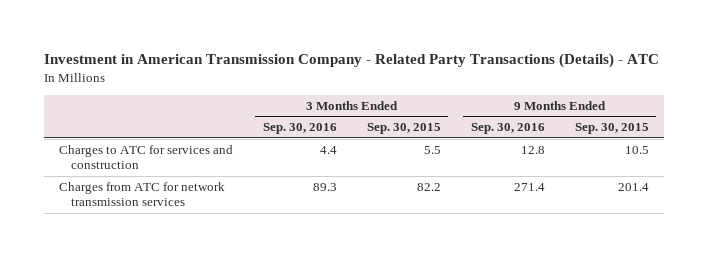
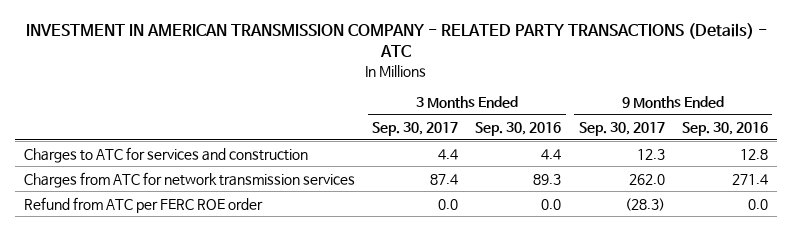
[43,52,659,68] Investment in American Transmission Company - Related Party Transactions (Details) - ATC -> [25,23,767,58] INVESTMENT IN AMERICAN TRANSMISSION COMPANY - RELATED PARTY TRANSACTIONS (Details) - ATC
[366,123,441,135] Sep. 30, 2015 -> none
[574,123,649,135] Sep. 30, 2015 -> none
none -> [371,122,458,137] Sep. 30, 2017
none -> [578,122,665,137] Sep. 30, 2017
none -> [23,196,263,213] Refund from ATC per FERC ROE order

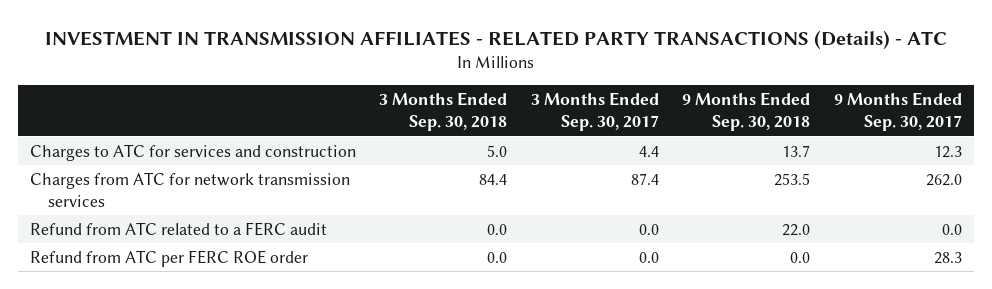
[25,23,767,58] INVESTMENT IN AMERICAN TRANSMISSION COMPANY - RELATED PARTY TRANSACTIONS (Details) - ATC -> [44,29,947,50] INVESTMENT IN TRANSMISSION AFFILIATES - RELATED PARTY TRANSACTIONS (Details) - ATC
[475,122,562,137] Sep. 30, 2016 -> none
[681,122,768,137] Sep. 30, 2016 -> none
none -> [379,92,508,132] 3 Months Ended Sep. 30, 2018
none -> [682,92,811,132] 9 Months Ended Sep. 30, 2018
none -> [29,221,327,236] Refund from ATC related to a FERC audit
[624,197,665,211] (28.3) -> [934,251,963,264] 28.3

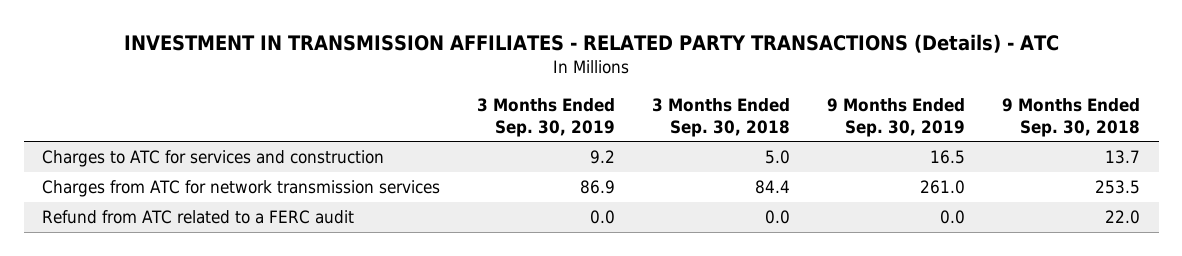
[530,92,659,132] 3 Months Ended Sep. 30, 2017 -> none
[834,92,963,132] 9 Months Ended Sep. 30, 2017 -> none
none -> [477,97,616,137] 3 Months Ended Sep. 30, 2019
none -> [827,97,966,137] 9 Months Ended Sep. 30, 2019
[29,249,308,267] Refund from ATC per FERC ROE order -> none

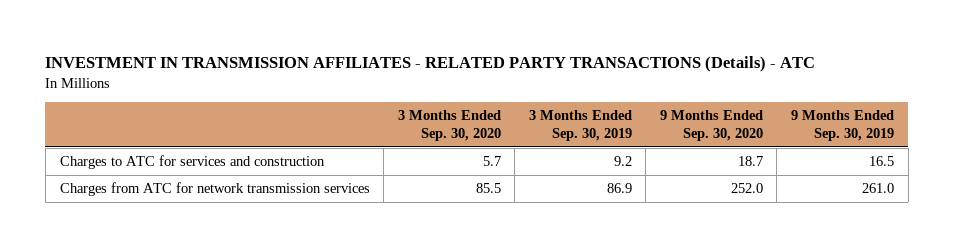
[652,97,791,137] 3 Months Ended Sep. 30, 2018 -> none
[1002,97,1141,137] 9 Months Ended Sep. 30, 2018 -> none
none -> [397,110,501,141] 3 Months Ended Sep. 30, 2020
none -> [659,110,763,141] 9 Months Ended Sep. 30, 2020
[42,210,355,225] Refund from ATC related to a FERC audit -> none

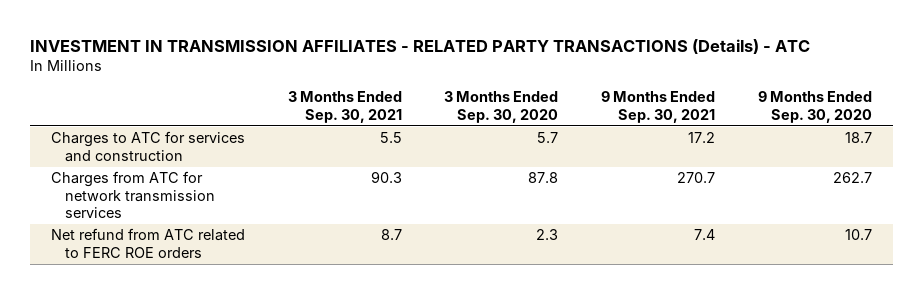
[528,110,632,141] 3 Months Ended Sep. 30, 2019 -> none
[790,110,894,141] 9 Months Ended Sep. 30, 2019 -> none
none -> [287,91,402,123] 3 Months Ended Sep. 30, 2021
none -> [601,91,716,123] 9 Months Ended Sep. 30, 2021
[475,183,501,194] 85.5 -> [528,172,559,184] 87.8
[730,183,763,194] 252.0 -> [832,172,872,184] 262.7
none -> [51,228,246,258] Net refund from ATC related to FERC ROE orders

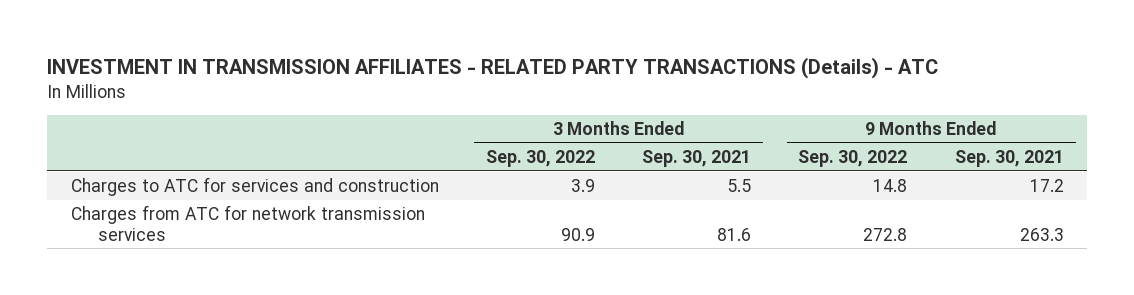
[444,91,559,123] 3 Months Ended Sep. 30, 2020 -> none
[757,91,872,123] 9 Months Ended Sep. 30, 2020 -> none
none -> [485,149,595,167] Sep. 30, 2022
none -> [798,149,908,167] Sep. 30, 2022
[51,228,246,258] Net refund from ATC related to FERC ROE orders -> none
[370,171,402,184] 90.3 -> [717,227,752,241] 81.6
[677,172,716,184] 270.7 -> [1019,227,1064,241] 263.3

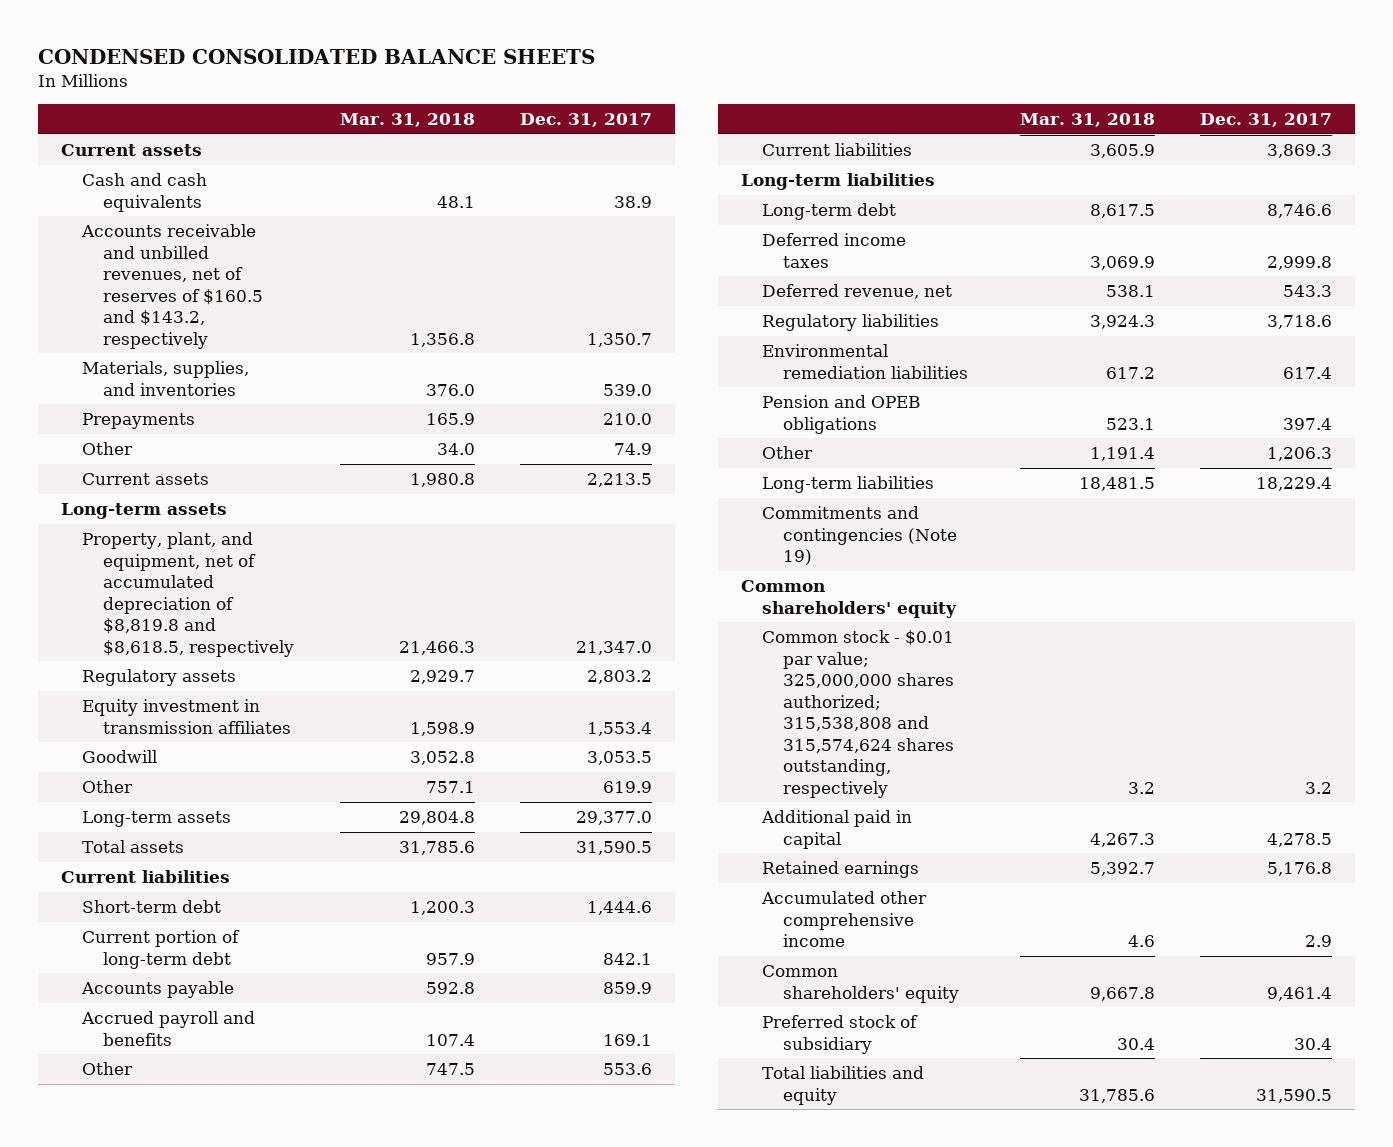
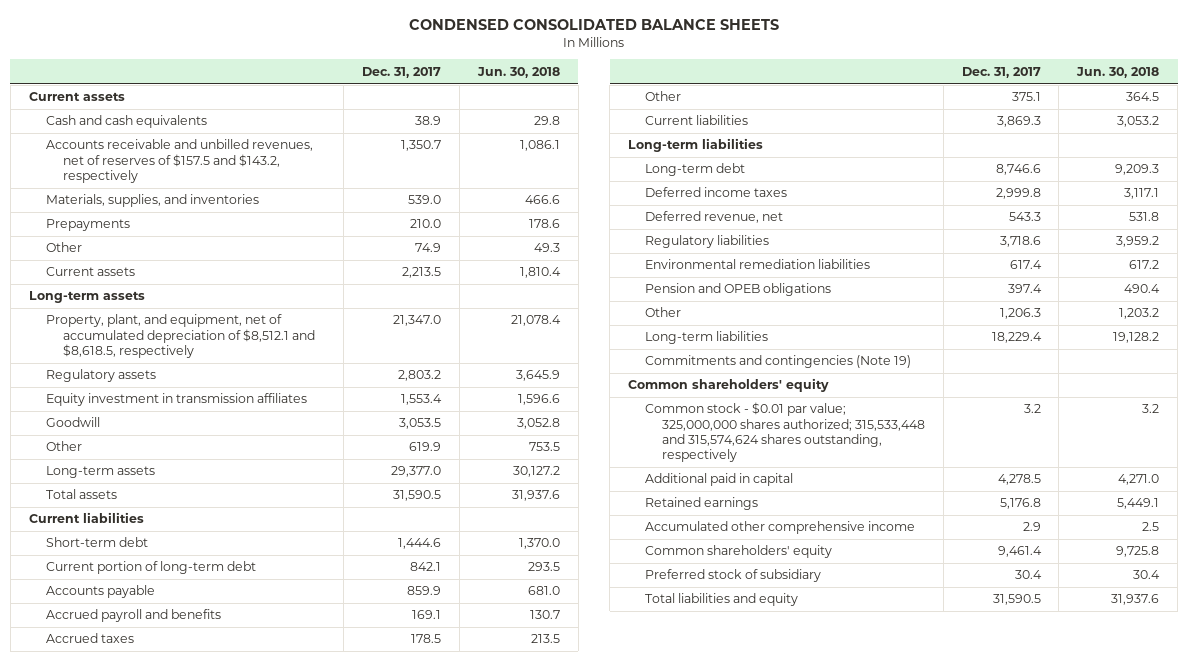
[339,113,475,128] Mar. 31, 2018 -> none
none -> [476,66,560,78] Jun. 30, 2018
[80,224,264,349] Accounts receivable and unbilled revenues, net of reserves of $160.5 and $143.2, respectively -> [45,139,313,183] Accounts receivable and unbilled revenues, net of reserves of $157.5 and $143.2, respectively
[81,532,295,657] Property, plant, and equipment, net of accumulated depreciation of $8,819.8 and $8,618.5, respectively -> [45,314,315,358] Property, plant, and equipment, net of accumulated depreciation of $8,512.1 and $8,618.5, respectively
none -> [45,633,134,644] Accrued taxes
[603,1063,653,1076] 553.6 -> [1011,92,1041,102] 375.1
[761,630,954,798] Common stock - $0.01 par value; 325,000,000 shares authorized; 315,538,808 and 315,574,624 shares outstanding, respectively -> [644,402,925,463] Common stock - $0.01 par value; 325,000,000 shares authorized; 315,533,448 and 315,574,624 shares outstanding, respectively

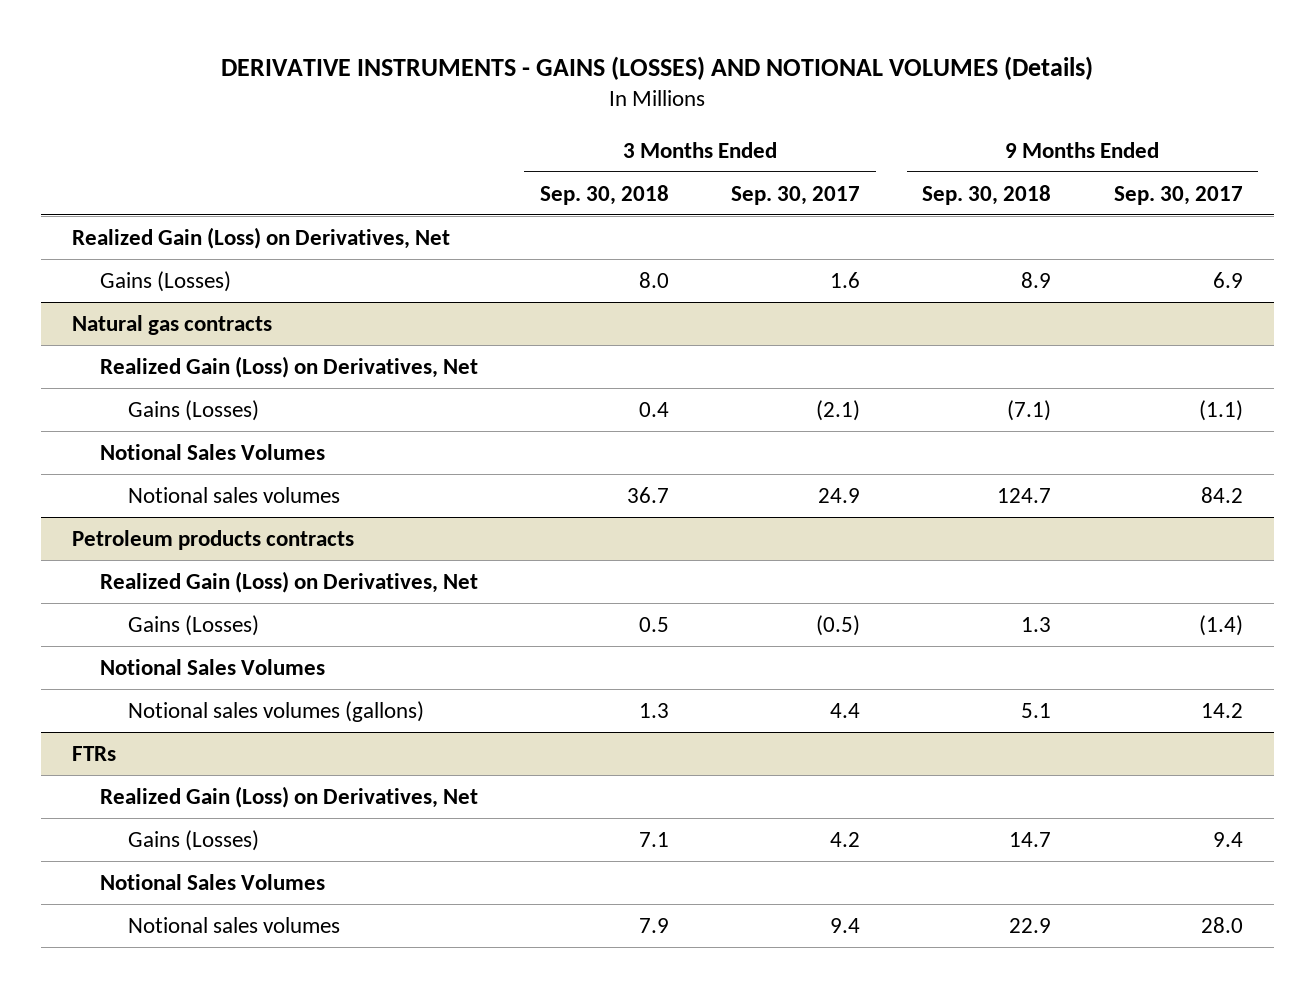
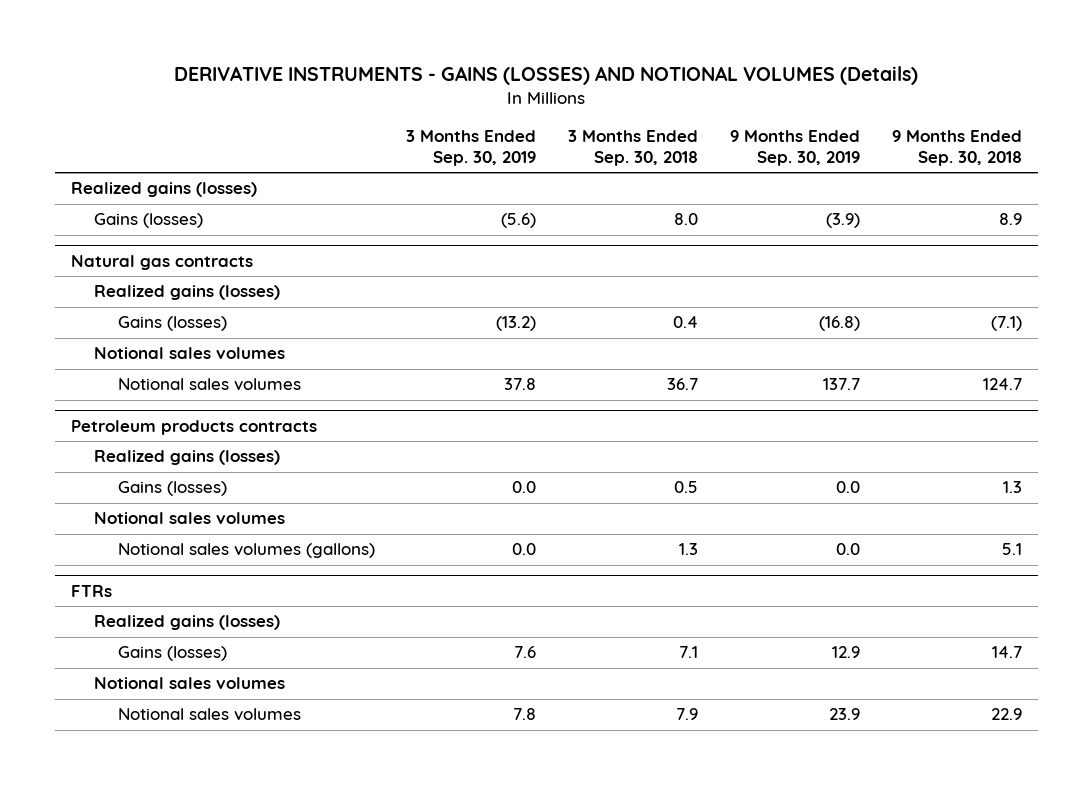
[731,185,861,205] Sep. 30, 2017 -> none
[1113,185,1243,205] Sep. 30, 2017 -> none
none -> [406,129,537,166] 3 Months Ended Sep. 30, 2019
none -> [729,129,860,166] 9 Months Ended Sep. 30, 2019
[71,226,450,249] Realized Gain (Loss) on Derivatives, Net -> [70,182,257,198] Realized gains (losses)
[99,270,231,292] Gains (Losses) -> [94,213,204,229] Gains (losses)
[99,355,478,378] Realized Gain (Loss) on Derivatives, Net -> [94,285,281,301] Realized gains (losses)
[127,399,259,421] Gains (Losses) -> [117,316,227,332] Gains (losses)
[99,443,325,460] Notional Sales Volumes -> [94,347,286,360] Notional sales volumes
[99,570,478,593] Realized Gain (Loss) on Derivatives, Net -> [94,450,281,466] Realized gains (losses)
[127,614,259,636] Gains (Losses) -> [117,481,227,497] Gains (losses)
[99,658,325,675] Notional Sales Volumes -> [94,512,286,525] Notional sales volumes
[99,785,478,808] Realized Gain (Loss) on Derivatives, Net -> [94,615,281,631] Realized gains (losses)
[127,829,259,851] Gains (Losses) -> [117,646,227,662] Gains (losses)
[99,873,325,890] Notional Sales Volumes -> [94,677,286,690] Notional sales volumes

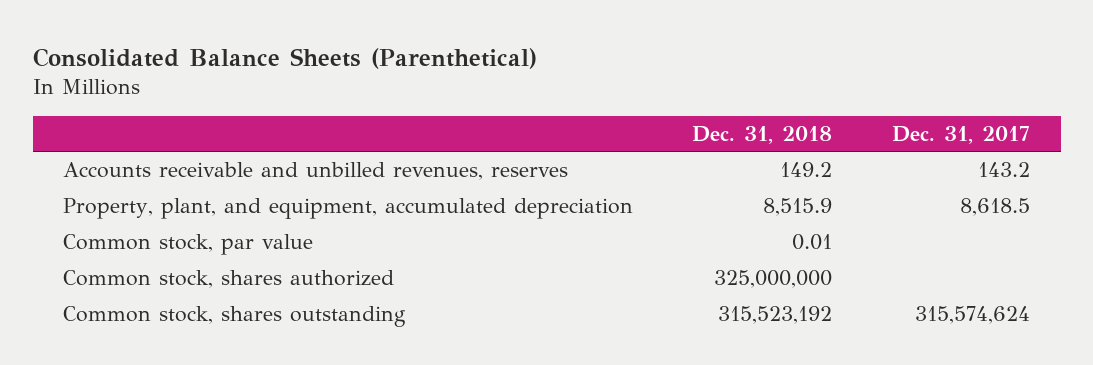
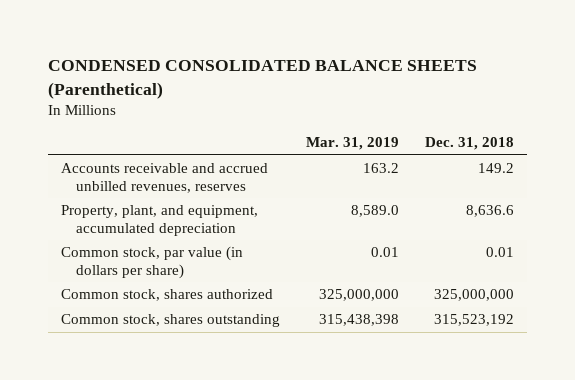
[32,47,537,69] Consolidated Balance Sheets (Parenthetical) -> [47,60,477,99] CONDENSED CONSOLIDATED BALANCE SHEETS (Parenthetical)
[892,125,1031,144] Dec. 31, 2017 -> none
none -> [305,137,399,151] Mar. 31, 2019
[62,162,568,181] Accounts receivable and unbilled revenues, reserves -> [60,163,268,193] Accounts receivable and accrued unbilled revenues, reserves
[763,198,833,217] 8,515.9 -> [465,205,514,218] 8,636.6
[62,234,313,256] Common stock, par value -> [60,246,243,279] Common stock, par value (in dollars per share)

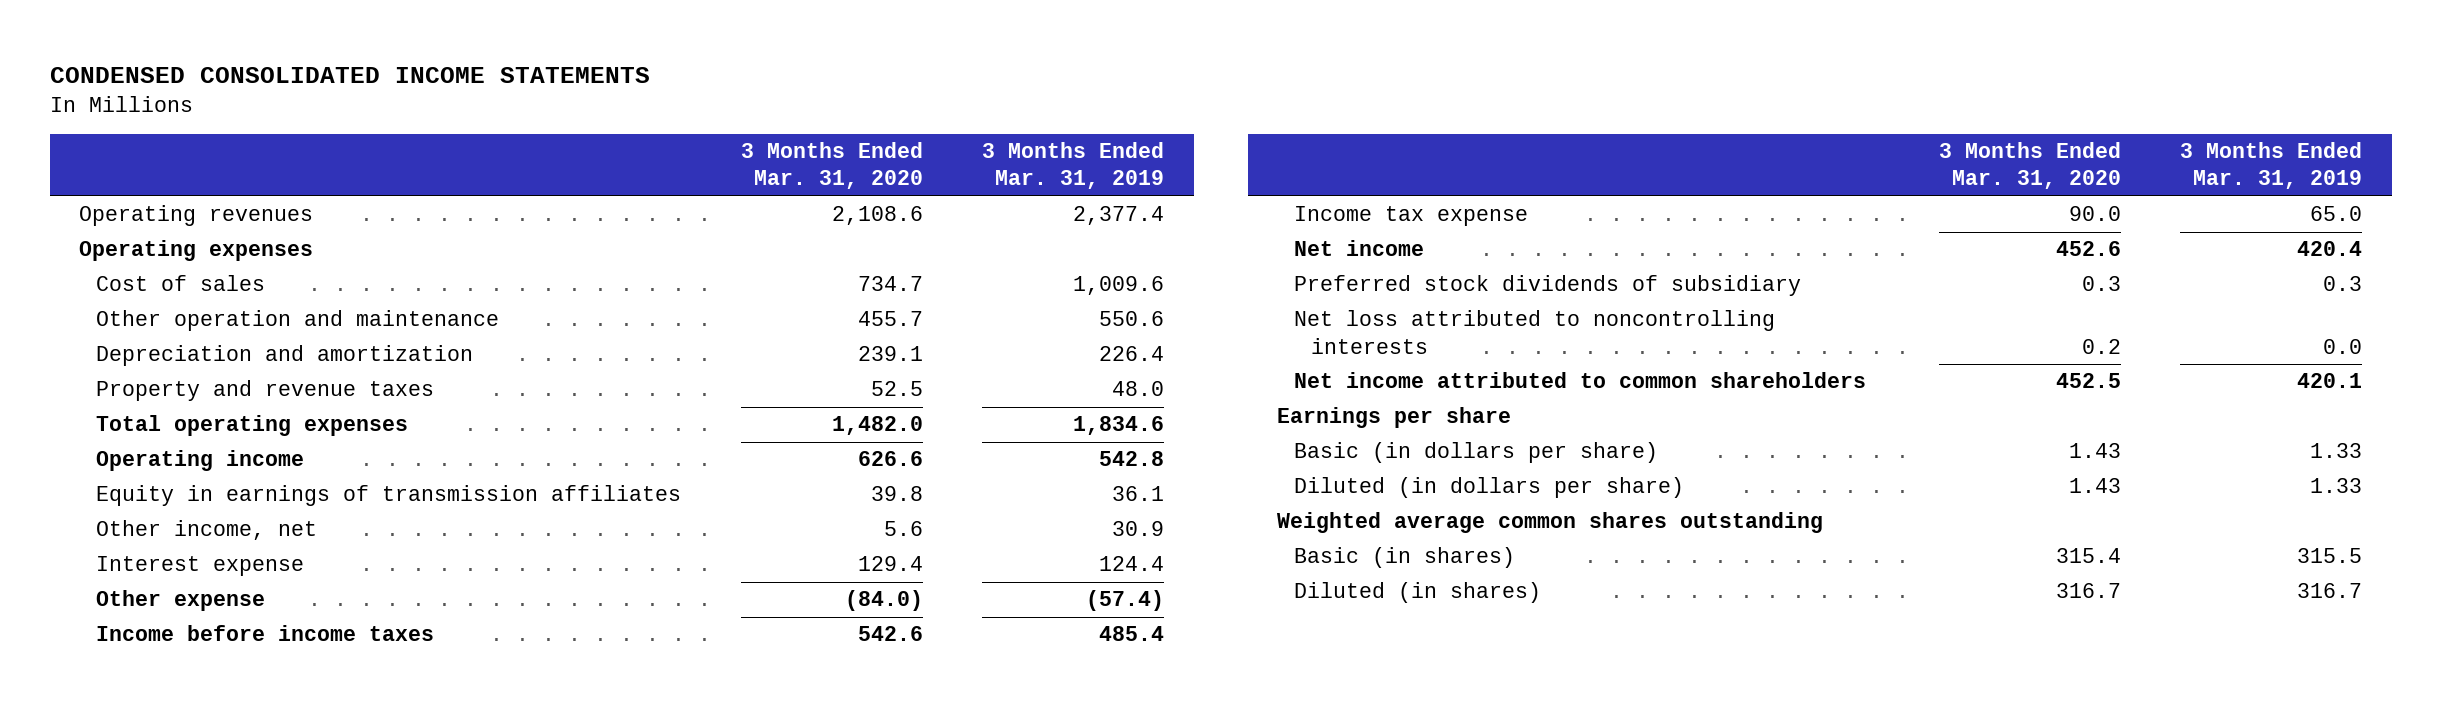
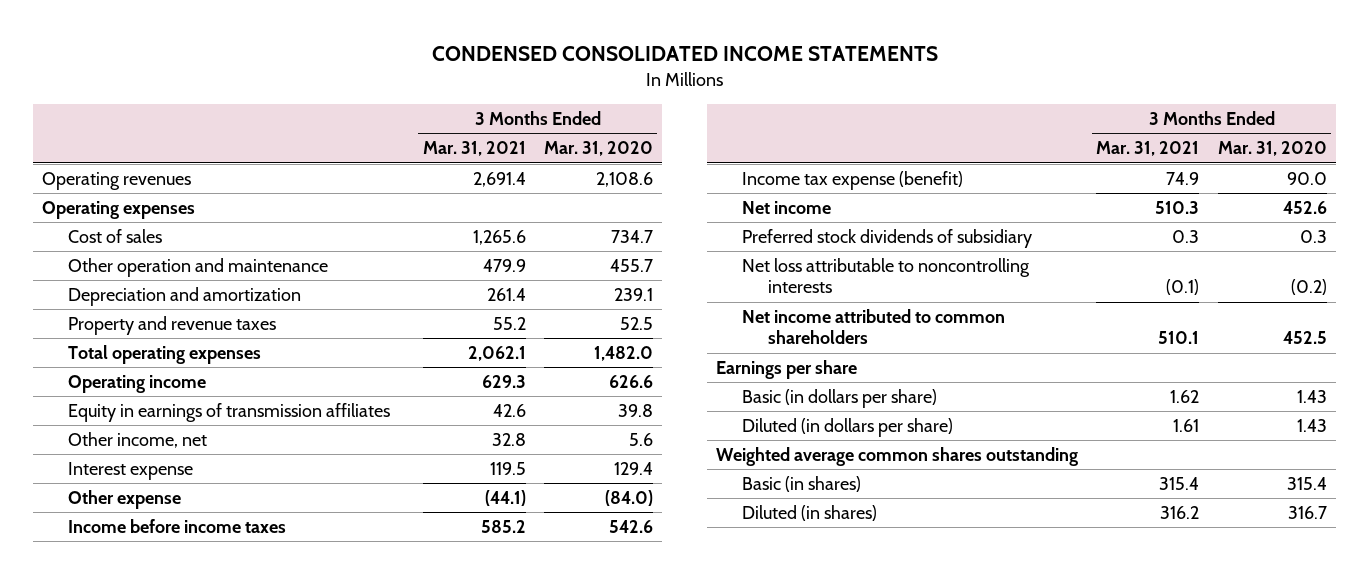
[982,142,1165,190] 3 Months Ended Mar. 31, 2019 -> none
none -> [422,141,526,157] Mar. 31, 2021
[1294,206,1529,227] Income tax expense -> [742,170,964,190] Income tax expense (benefit)
[1294,310,1776,354] Net loss attributed to noncontrolling interests -> [742,257,1031,294] Net loss attributable to noncontrolling interests
[2081,338,2121,354] 0.2 -> [1290,279,1327,296] (0.2)

